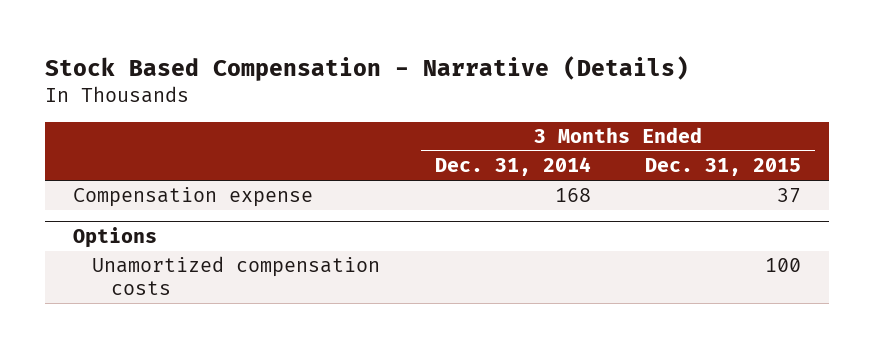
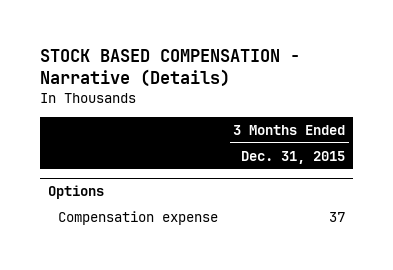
[45,55,690,81] Stock Based Compensation - Narrative (Details) -> [39,48,300,87] STOCK BASED COMPENSATION - Narrative (Details)
[434,157,591,177] Dec. 31, 2014 -> none
[72,187,313,208] Compensation expense -> none
[91,256,380,296] Unamortized compensation costs -> none
none -> [58,210,219,225] Compensation expense

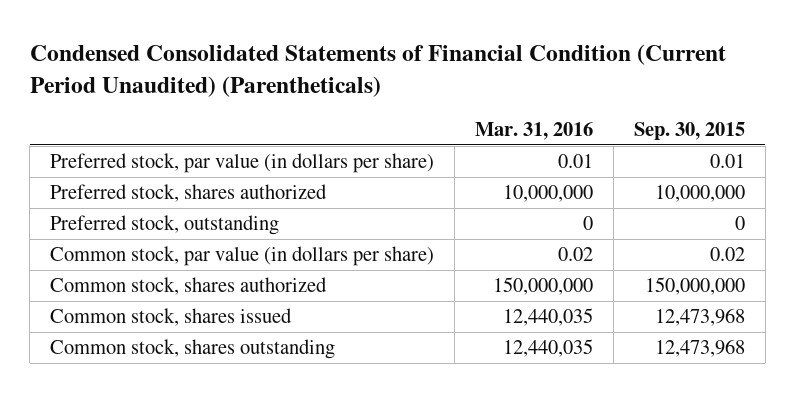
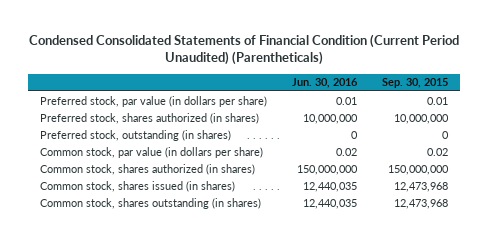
[475,121,594,140] Mar. 31, 2016 -> none
none -> [291,78,358,89] Jun. 30, 2016
[50,184,328,203] Preferred stock, shares authorized -> [40,112,260,124] Preferred stock, shares authorized (in shares)
[50,215,280,236] Preferred stock, outstanding -> [40,129,232,141] Preferred stock, outstanding (in shares)
[50,277,328,296] Common stock, shares authorized -> [40,163,256,175] Common stock, shares authorized (in shares)
[50,308,293,327] Common stock, shares issued -> [40,180,236,192] Common stock, shares issued (in shares)
[50,339,336,360] Common stock, shares outstanding -> [40,197,262,209] Common stock, shares outstanding (in shares)

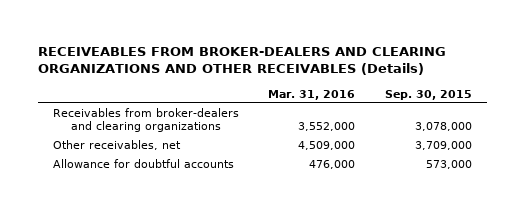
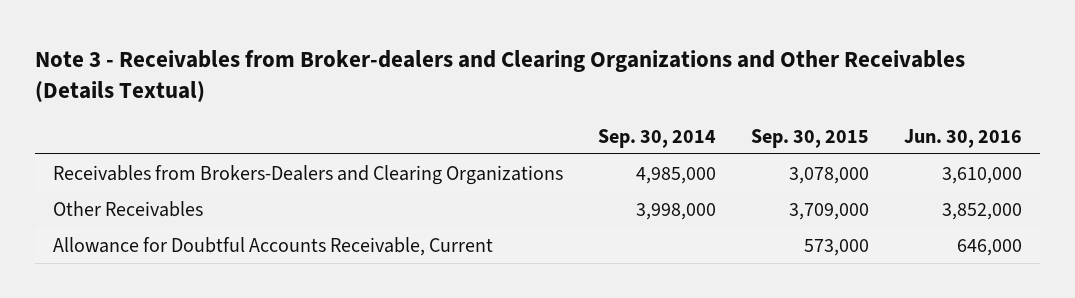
[38,46,447,75] RECEIVEABLES FROM BROKER-DEALERS AND CLEARING ORGANIZATIONS AND OTHER RECEIVABLES (Details) -> [35,49,966,103] Note 3 - Receivables from Broker-dealers and Clearing Organizations and Other Receivables (Details Textual)
[268,89,356,100] Mar. 31, 2016 -> none
none -> [598,128,717,148] Sep. 30, 2014
none -> [904,128,1023,148] Jun. 30, 2016
[52,108,239,133] Receivables from broker-dealers and clearing organizations -> [52,164,563,185] Receivables from Brokers-Dealers and Clearing Organizations
[52,140,181,151] Other receivables, net -> [52,200,203,217] Other Receivables
[52,159,234,169] Allowance for doubtful accounts -> [52,236,493,256] Allowance for Doubtful Accounts Receivable, Current

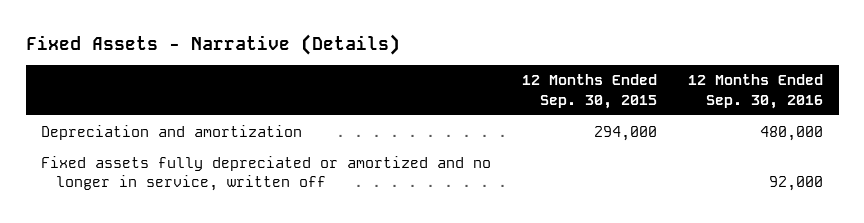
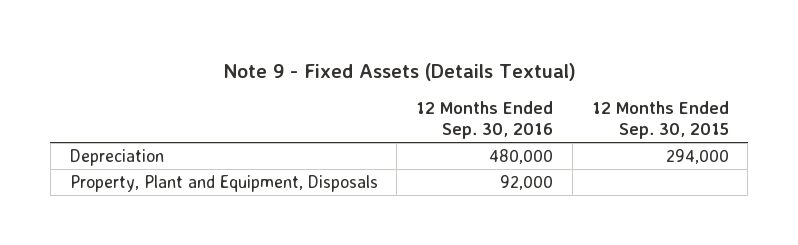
[25,33,400,55] Fixed Assets - Narrative (Details) -> [223,62,577,81] Note 9 - Fixed Assets (Details Textual)
[41,124,303,140] Depreciation and amortization -> [69,149,164,167] Depreciation
[41,155,492,192] Fixed assets fully depreciated or amortized and no longer in service, written off -> [69,175,378,193] Property, Plant and Equipment, Disposals

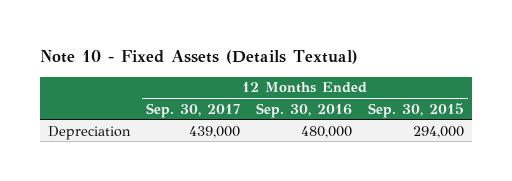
[223,62,577,81] Note 9 - Fixed Assets (Details Textual) -> [39,50,358,65] Note 10 - Fixed Assets (Details Textual)
none -> [146,102,241,118] Sep. 30, 2017
[69,175,378,193] Property, Plant and Equipment, Disposals -> none

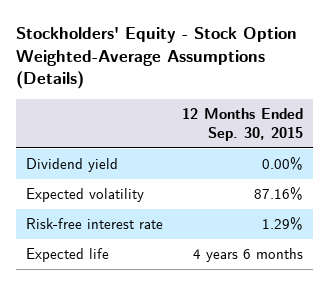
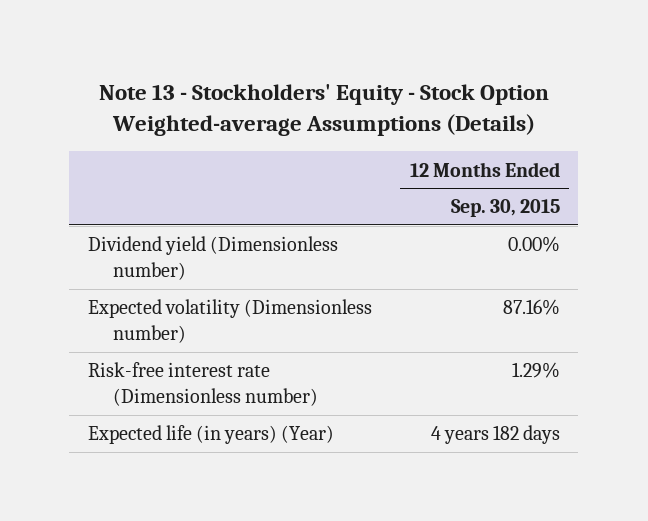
[16,26,298,90] Stockholders' Equity - Stock Option Weighted-Average Assumptions (Details) -> [98,84,549,137] Note 13 - Stockholders' Equity - Stock Option Weighted-average Assumptions (Details)
[25,158,118,173] Dividend yield -> [87,236,338,280] Dividend yield (Dimensionless number)
[25,188,144,203] Expected volatility -> [87,299,372,343] Expected volatility (Dimensionless number)
[25,218,163,230] Risk-free interest rate -> [87,362,319,406] Risk-free interest rate (Dimensionless number)
[25,248,109,263] Expected life -> [87,425,334,445] Expected life (in years) (Year)
[193,248,304,263] 4 years 6 months -> [430,425,560,445] 4 years 182 days

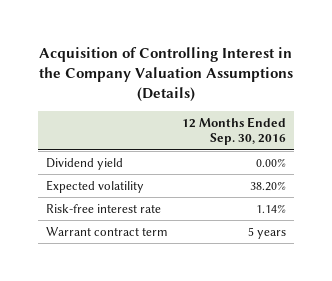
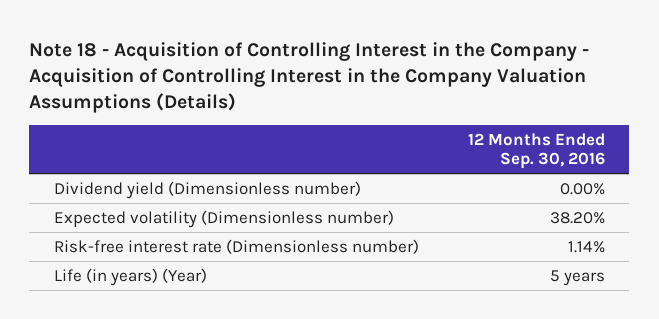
[39,47,294,103] Acquisition of Controlling Interest in the Company Valuation Assumptions (Details) -> [29,41,590,114] Note 18 - Acquisition of Controlling Interest in the Company - Acquisition of Controlling Interest in the Company Valuation Assumptions (Details)
[45,226,167,236] Warrant contract term -> none
[45,157,123,170] Dividend yield -> [53,180,361,199] Dividend yield (Dimensionless number)
[45,179,144,193] Expected volatility -> [53,209,394,228] Expected volatility (Dimensionless number)
[45,203,161,213] Risk-free interest rate -> [53,238,419,254] Risk-free interest rate (Dimensionless number)
none -> [53,267,207,286] Life (in years) (Year)

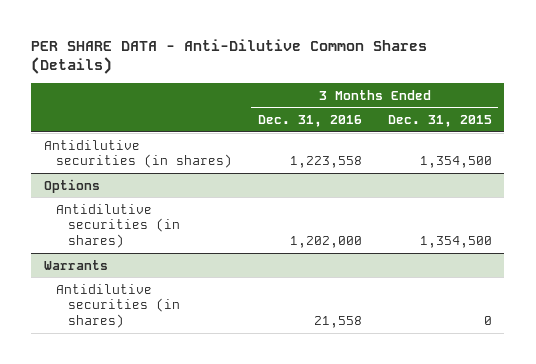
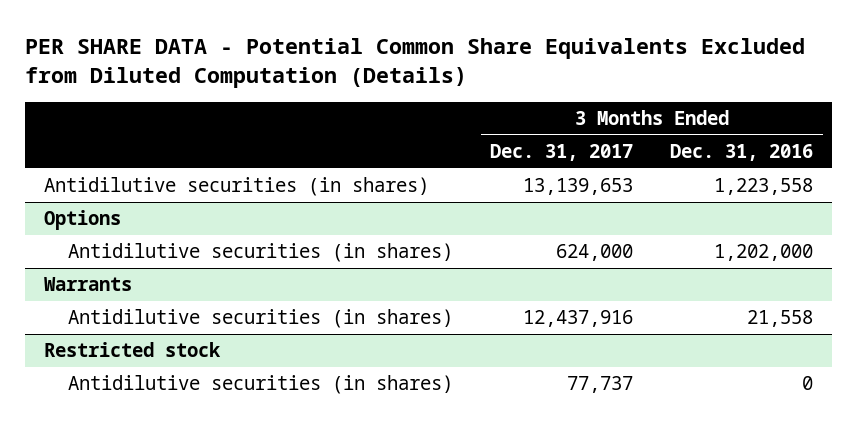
[31,38,428,75] PER SHARE DATA - Anti-Dilutive Common Shares (Details) -> [24,37,805,89] PER SHARE DATA - Potential Common Share Equivalents Excluded from Diluted Computation (Details)
[387,115,492,128] Dec. 31, 2015 -> none
none -> [490,144,634,162] Dec. 31, 2017
none -> [43,342,221,358] Restricted stock
none -> [67,375,453,395] Antidilutive securities (in shares)

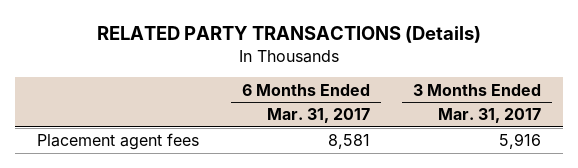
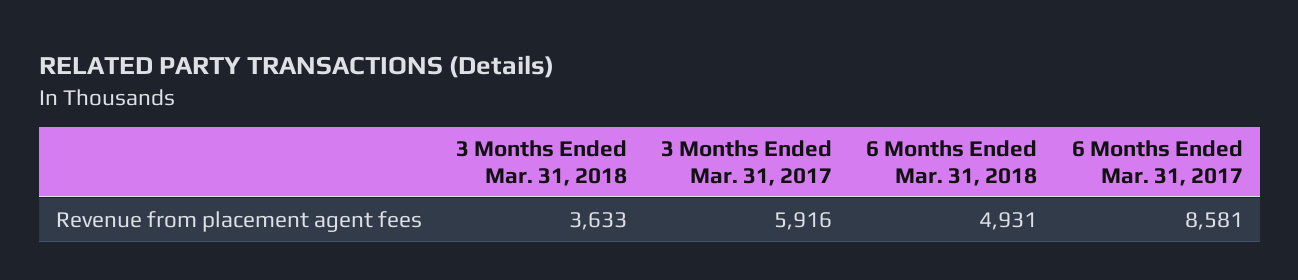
none -> [455,140,627,186] 3 Months Ended Mar. 31, 2018
none -> [866,140,1038,186] 6 Months Ended Mar. 31, 2018
[36,133,199,151] Placement agent fees -> [55,210,422,232] Revenue from placement agent fees

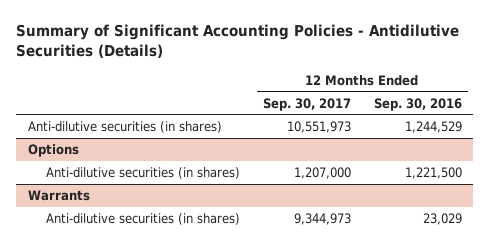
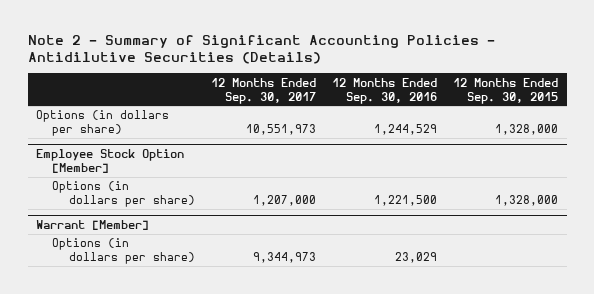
[16,24,460,59] Summary of Significant Accounting Policies - Antidilutive Securities (Details) -> [27,34,495,65] Note 2 - Summary of Significant Accounting Policies - Antidilutive Securities (Details)
none -> [453,77,559,104] 12 Months Ended Sep. 30, 2015
[27,143,79,157] Options -> none
[27,120,222,133] Anti-dilutive securities (in shares) -> [35,110,169,137] Options (in dollars per share)
none -> [35,149,184,173] Employee Stock Option [Member]
[46,166,241,179] Anti-dilutive securities (in shares) -> [52,181,195,208] Options (in dollars per share)
[27,189,90,201] Warrants -> [35,220,149,231] Warrant [Member]
[46,212,241,225] Anti-dilutive securities (in shares) -> [52,238,195,265] Options (in dollars per share)

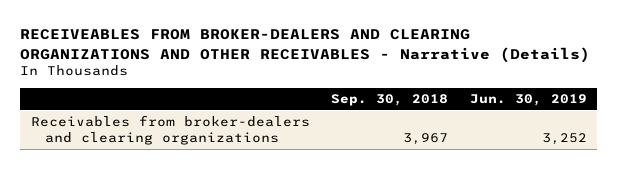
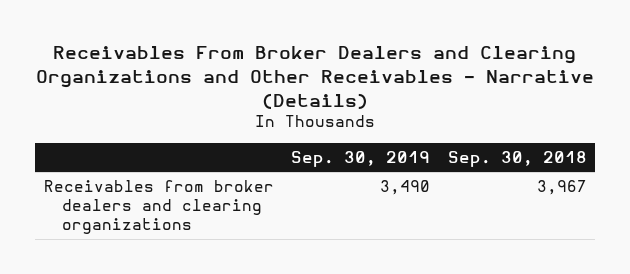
[20,29,591,63] RECEIVEABLES FROM BROKER-DEALERS AND CLEARING ORGANIZATIONS AND OTHER RECEIVABLES - Narrative (Details) -> [36,45,595,109] Receivables From Broker Dealers and Clearing Organizations and Other Receivables - Narrative (Details)
[469,93,587,106] Jun. 30, 2019 -> none
none -> [291,150,431,167] Sep. 30, 2019
[30,115,310,146] Receivables from broker-dealers and clearing organizations -> [43,180,274,235] Receivables from broker dealers and clearing organizations

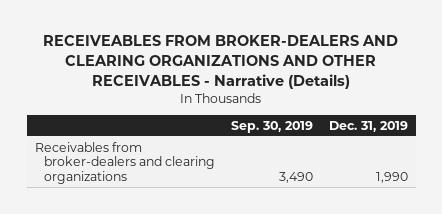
[36,45,595,109] Receivables From Broker Dealers and Clearing Organizations and Other Receivables - Narrative (Details) -> [43,35,399,89] RECEIVEABLES FROM BROKER-DEALERS AND CLEARING ORGANIZATIONS AND OTHER RECEIVABLES - Narrative (Details)
[447,150,587,167] Sep. 30, 2018 -> none
none -> [328,121,408,133] Dec. 31, 2019
[43,180,274,235] Receivables from broker dealers and clearing organizations -> [34,141,215,185] Receivables from broker-dealers and clearing organizations

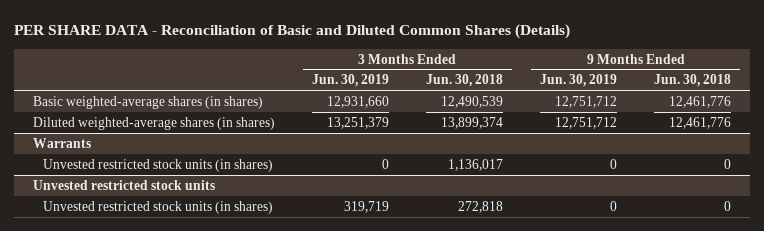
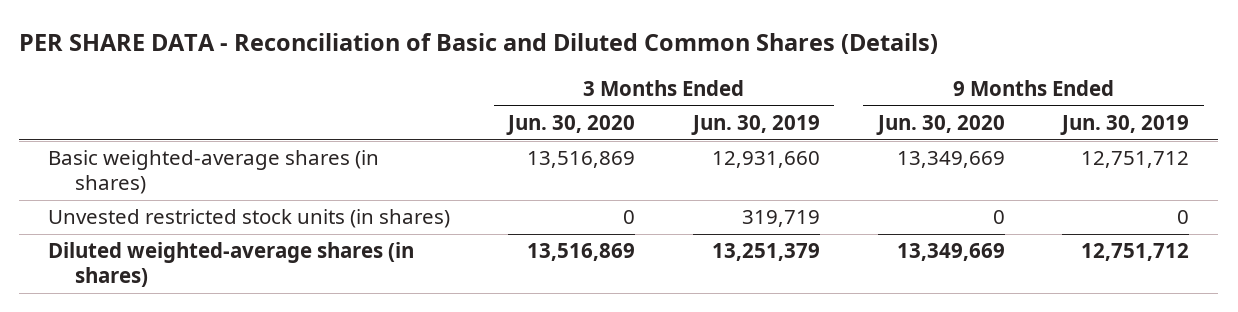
[426,74,504,88] Jun. 30, 2018 -> none
[654,74,732,88] Jun. 30, 2018 -> none
none -> [506,114,636,135] Jun. 30, 2020
none -> [875,114,1005,135] Jun. 30, 2020
[32,137,91,148] Warrants -> none
[43,158,274,172] Unvested restricted stock units (in shares) -> none
[32,179,215,190] Unvested restricted stock units -> none
[32,116,275,130] Diluted weighted-average shares (in shares) -> [48,242,415,288] Diluted weighted-average shares (in shares)

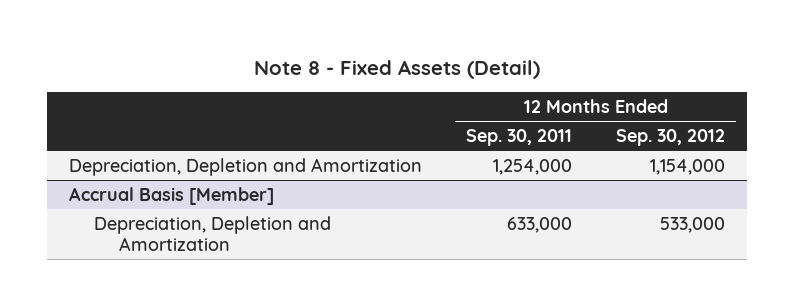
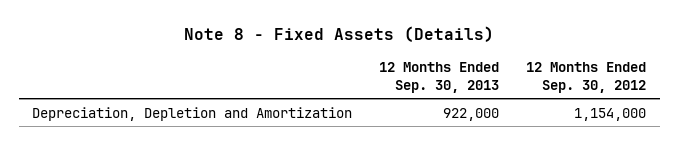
[254,59,541,79] Note 8 - Fixed Assets (Detail) -> [184,25,495,42] Note 8 - Fixed Assets (Details)
[466,129,573,147] Sep. 30, 2011 -> none
none -> [379,62,500,93] 12 Months Ended Sep. 30, 2013
[69,186,275,205] Accrual Basis [Member] -> none
[93,215,331,251] Depreciation, Depletion and Amortization -> none

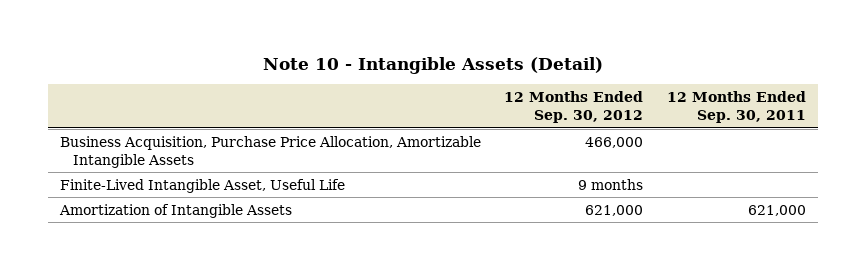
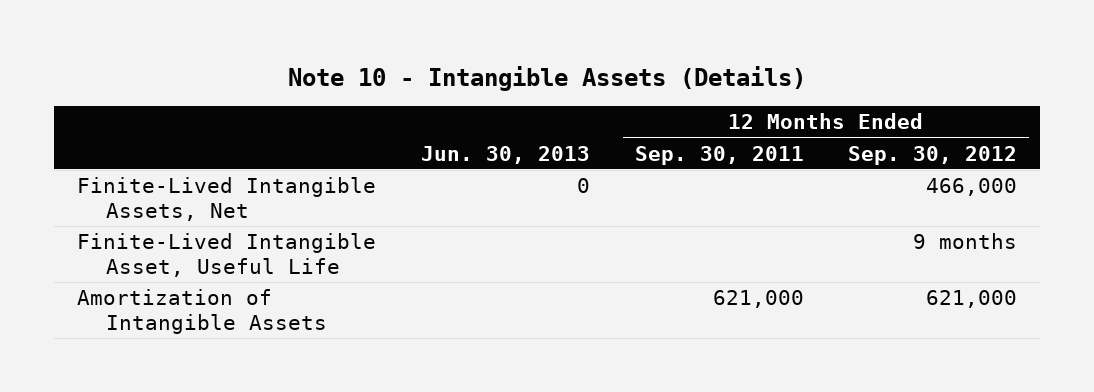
[262,56,603,74] Note 10 - Intangible Assets (Detail) -> [288,65,807,91] Note 10 - Intangible Assets (Details)
none -> [420,145,590,164] Jun. 30, 2013
[59,135,481,168] Business Acquisition, Purchase Price Allocation, Amortizable Intangible Assets -> [76,177,376,221] Finite-Lived Intangible Assets, Net

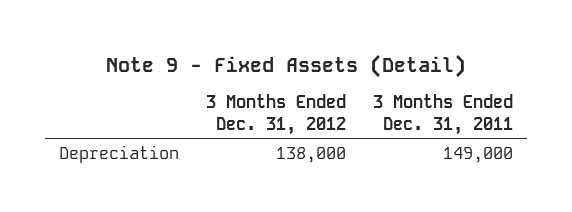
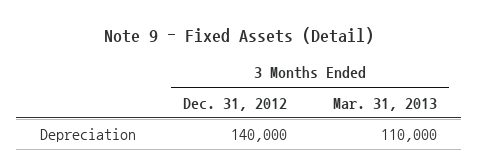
[373,94,514,136] 3 Months Ended Dec. 31, 2011 -> none
none -> [333,97,438,111] Mar. 31, 2013
[276,146,347,163] 138,000 -> [230,129,287,143] 140,000

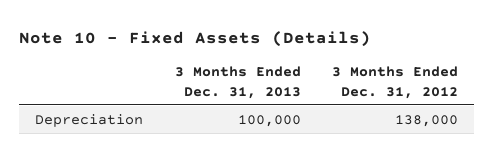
[103,27,374,45] Note 9 - Fixed Assets (Detail) -> [19,31,372,48] Note 10 - Fixed Assets (Details)
[333,97,438,111] Mar. 31, 2013 -> none
none -> [174,66,301,99] 3 Months Ended Dec. 31, 2013
[230,129,287,143] 140,000 -> [395,115,459,128] 138,000

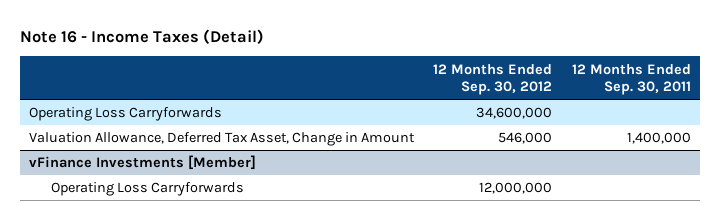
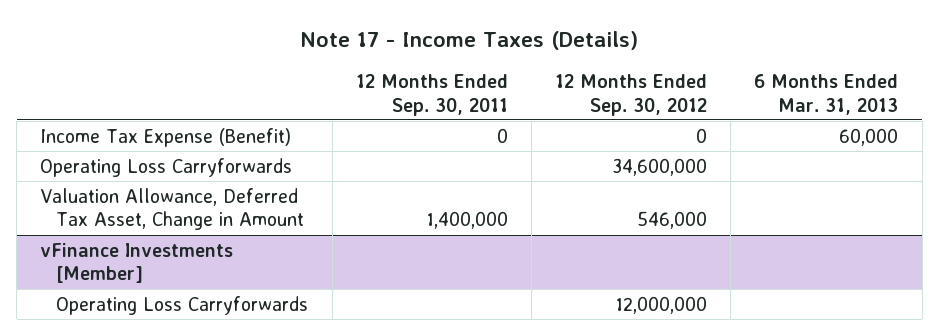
[19,29,264,45] Note 16 - Income Taxes (Detail) -> [300,30,639,50] Note 17 - Income Taxes (Details)
none -> [754,73,899,115] 6 Months Ended Mar. 31, 2013
none -> [40,127,292,147] Income Tax Expense (Benefit)

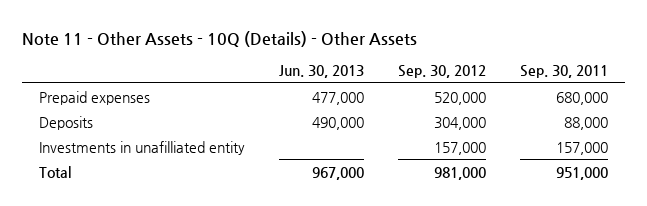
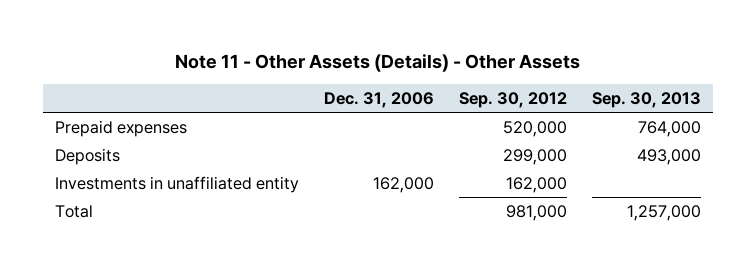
[21,30,417,47] Note 11 - Other Assets - 10Q (Details) - Other Assets -> [175,53,581,72] Note 11 - Other Assets (Details) - Other Assets
[279,64,365,78] Jun. 30, 2013 -> none
[520,64,609,78] Sep. 30, 2011 -> none
none -> [324,91,435,108] Dec. 31, 2006
none -> [591,91,701,108] Sep. 30, 2013
[434,116,487,130] 304,000 -> [502,148,567,165] 299,000
[39,140,246,155] Investments in unafilliated entity -> [55,175,300,193] Investments in unaffiliated entity
[434,141,487,155] 157,000 -> [505,176,567,193] 162,000

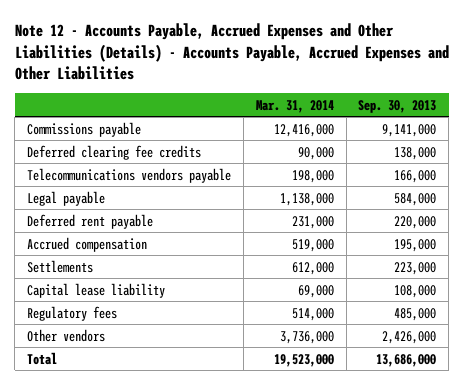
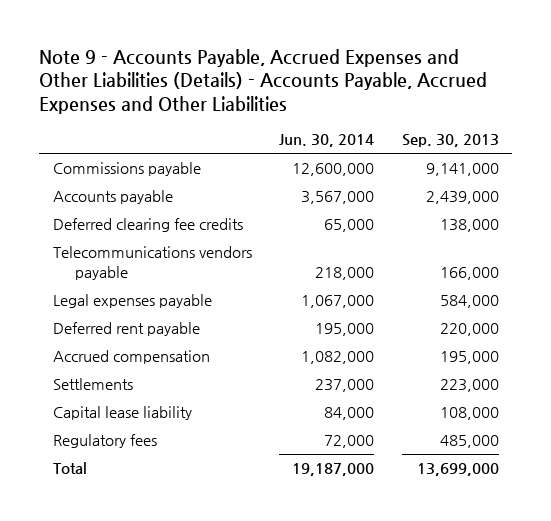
[14,23,449,81] Note 12 - Accounts Payable, Accrued Expenses and Other Liabilities (Details) - Accounts Payable, Accrued Expenses and Other Liabilities -> [38,48,487,114] Note 9 - Accounts Payable, Accrued Expenses and Other Liabilities (Details) - Accounts Payable, Accrued Expenses and Other Liabilities
[255,99,334,113] Mar. 31, 2014 -> none
none -> [279,134,375,148] Jun. 30, 2014
none -> [52,190,173,205] Accounts payable
[27,190,106,206] Legal payable -> [52,294,212,309] Legal expenses payable
[27,328,106,342] Other vendors -> none
[376,353,437,367] 13,686,000 -> [416,463,499,477] 13,699,000

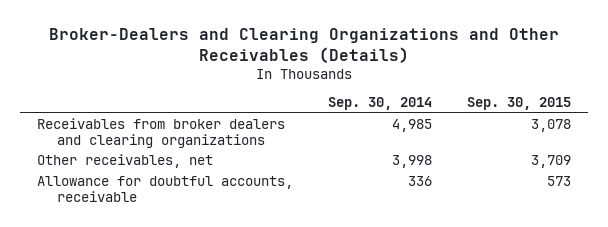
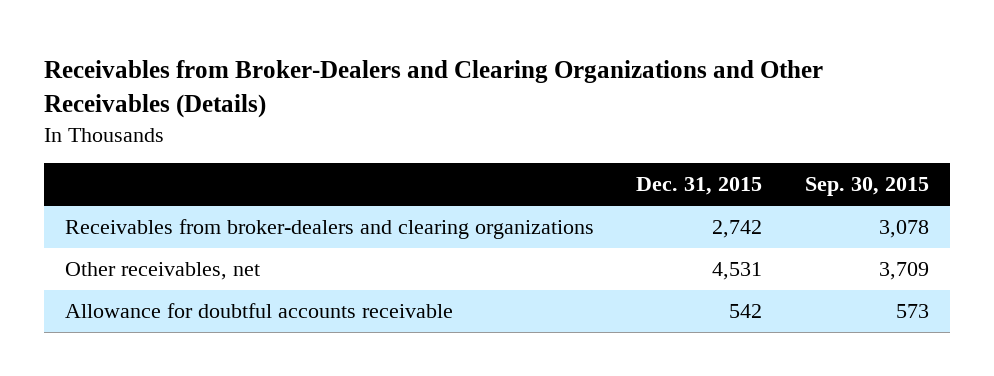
[49,28,560,63] Broker-Dealers and Clearing Organizations and Other Receivables (Details) -> [44,60,824,119] Receivables from Broker-Dealers and Clearing Organizations and Other Receivables (Details)
[328,97,433,111] Sep. 30, 2014 -> none
none -> [636,177,763,196] Dec. 31, 2015
[37,118,286,148] Receivables from broker dealers and clearing organizations -> [65,218,595,239] Receivables from broker-dealers and clearing organizations
[37,176,294,202] Allowance for doubtful accounts, receivable -> [65,302,454,318] Allowance for doubtful accounts receivable

